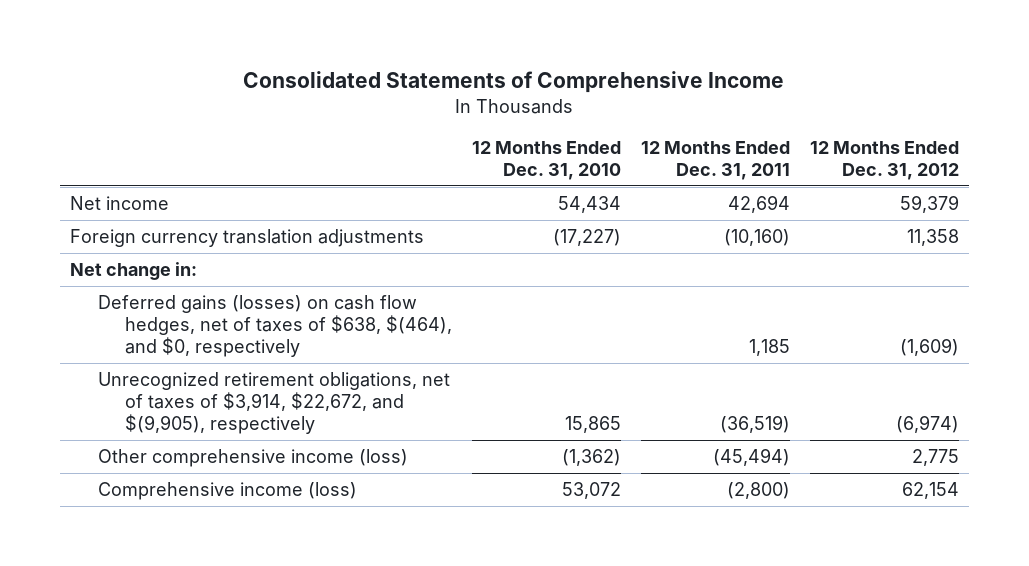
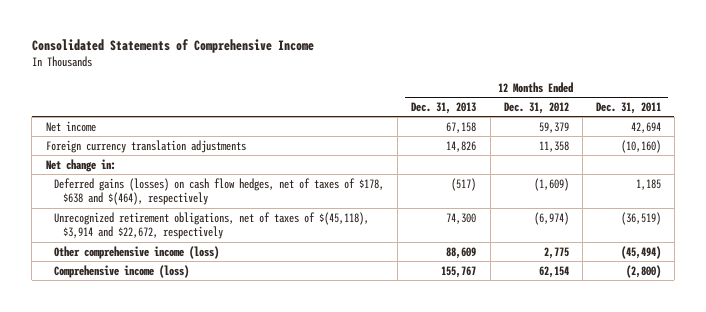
[471,141,621,180] 12 Months Ended Dec. 31, 2010 -> none
none -> [411,101,477,114] Dec. 31, 2013
[97,295,453,357] Deferred gains (losses) on cash flow hedges, net of taxes of $638, $(464), and $0, respectively -> [54,177,385,206] Deferred gains (losses) on cash flow hedges, net of taxes of $178, $638 and $(464), respectively
[97,372,450,434] Unrecognized retirement obligations, net of taxes of $3,914, $22,672, and $(9,905), respectively -> [54,211,370,240] Unrecognized retirement obligations, net of taxes of $(45,118), $3,914 and $22,672, respectively

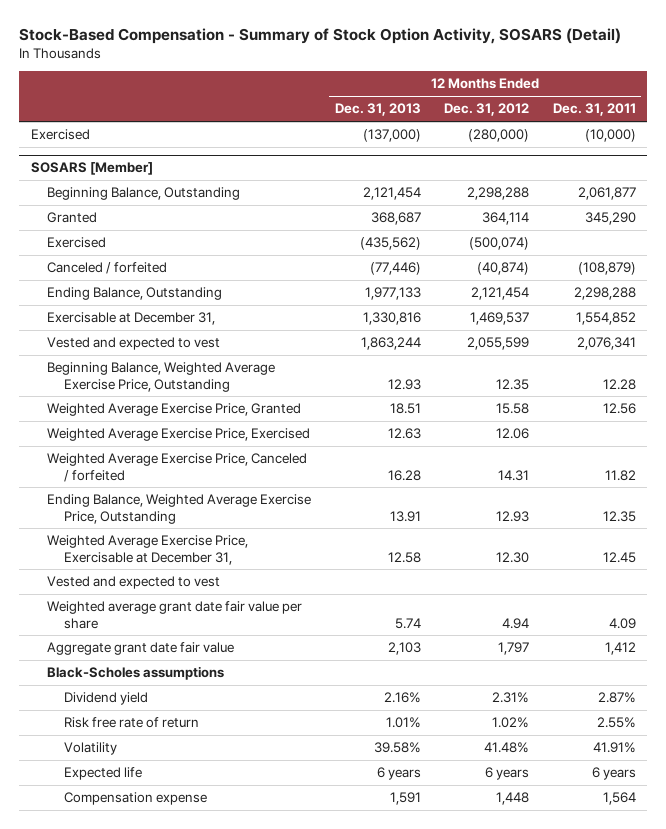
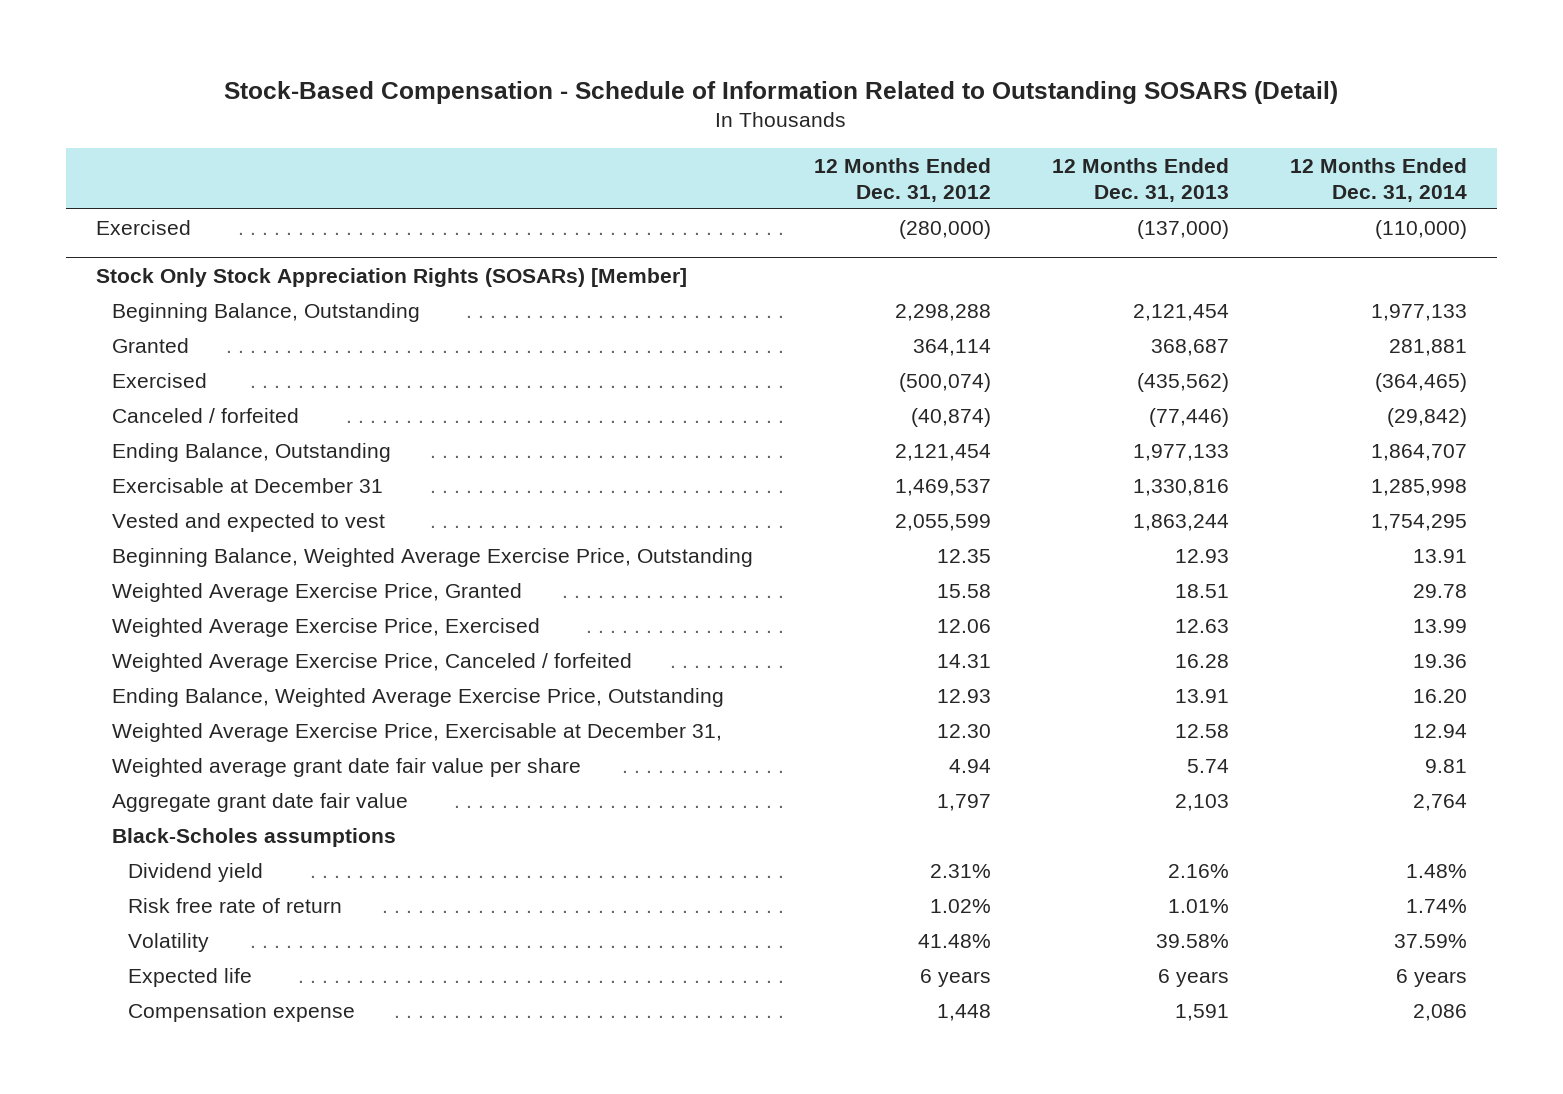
[19,27,622,44] Stock-Based Compensation - Summary of Stock Option Activity, SOSARS (Detail) -> [224,80,1339,104] Stock-Based Compensation - Schedule of Information Related to Outstanding SOSARS (Detail)
[552,103,636,117] Dec. 31, 2011 -> none
none -> [1289,157,1467,202] 12 Months Ended Dec. 31, 2014
[30,162,153,176] SOSARS [Member] -> none
none -> [96,267,688,287] Stock Only Stock Appreciation Rights (SOSARs) [Member]
[47,312,216,326] Exercisable at December 31, -> [112,477,384,493] Exercisable at December 31
[47,576,221,590] Vested and expected to vest -> none

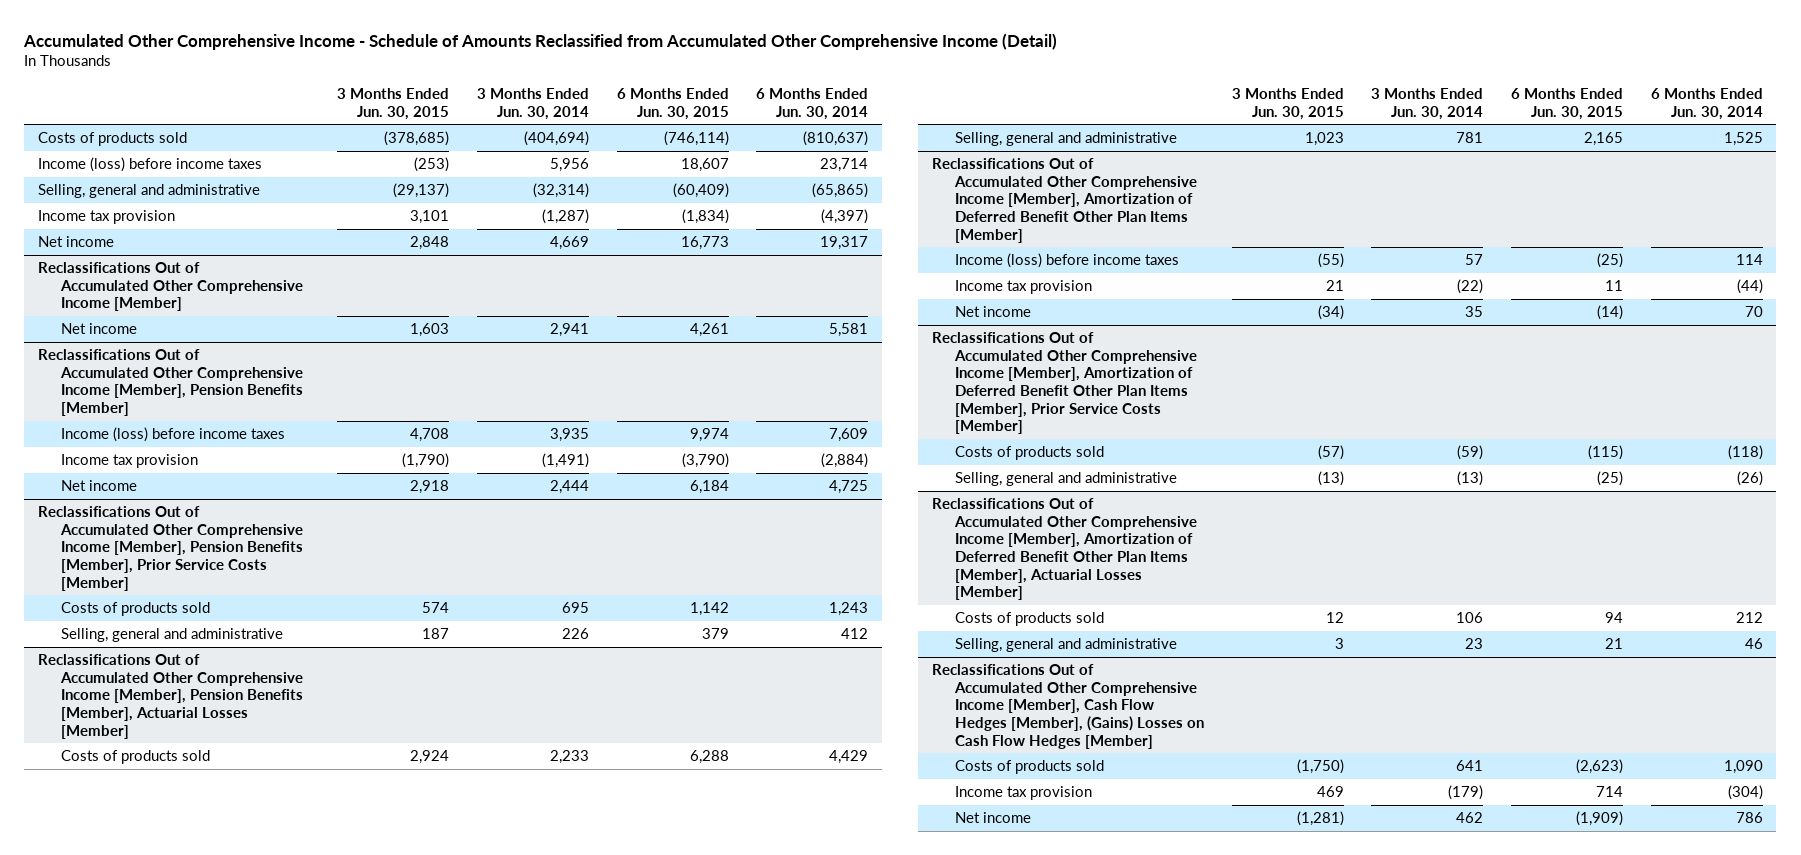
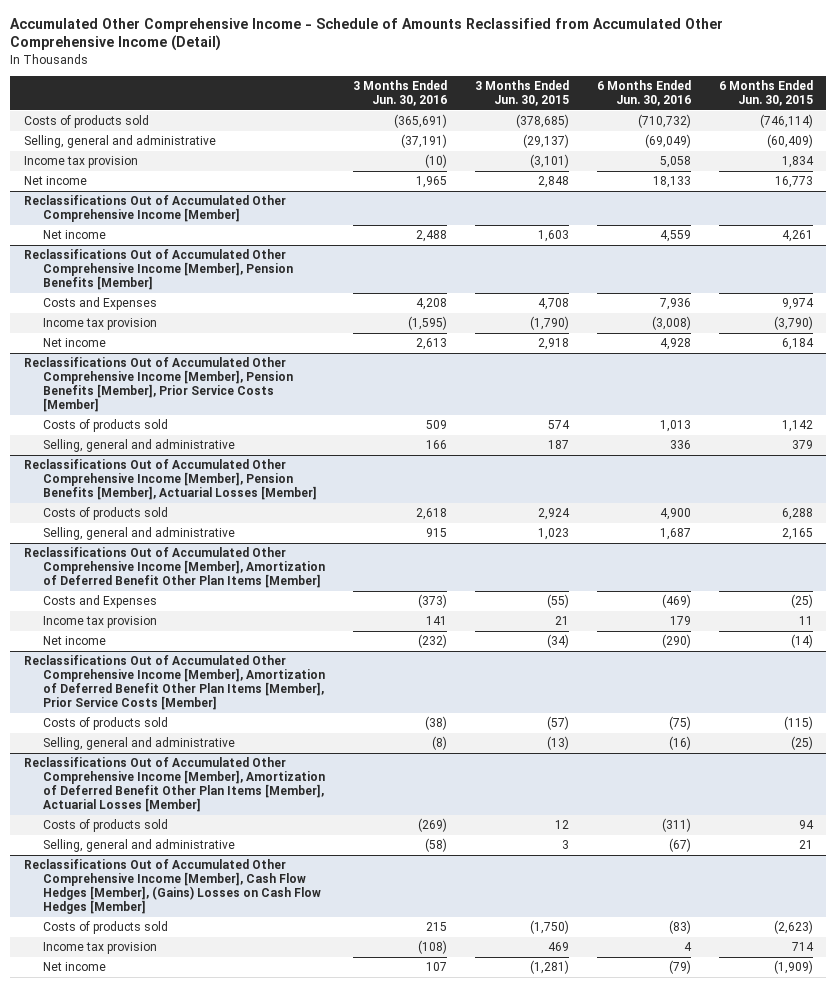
[477,88,590,120] 3 Months Ended Jun. 30, 2014 -> none
[756,88,869,120] 6 Months Ended Jun. 30, 2014 -> none
none -> [353,79,448,106] 3 Months Ended Jun. 30, 2016
none -> [596,79,691,106] 6 Months Ended Jun. 30, 2016
[38,157,263,173] Income (loss) before income taxes -> none
[410,210,450,225] 3,101 -> [529,154,569,169] (3,101)
[681,209,729,225] (1,834) -> [781,156,814,169] 1,834
[60,427,285,443] Income (loss) before income taxes -> [43,297,158,311] Costs and Expenses
[955,253,1180,269] Income (loss) before income taxes -> [43,595,158,609] Costs and Expenses

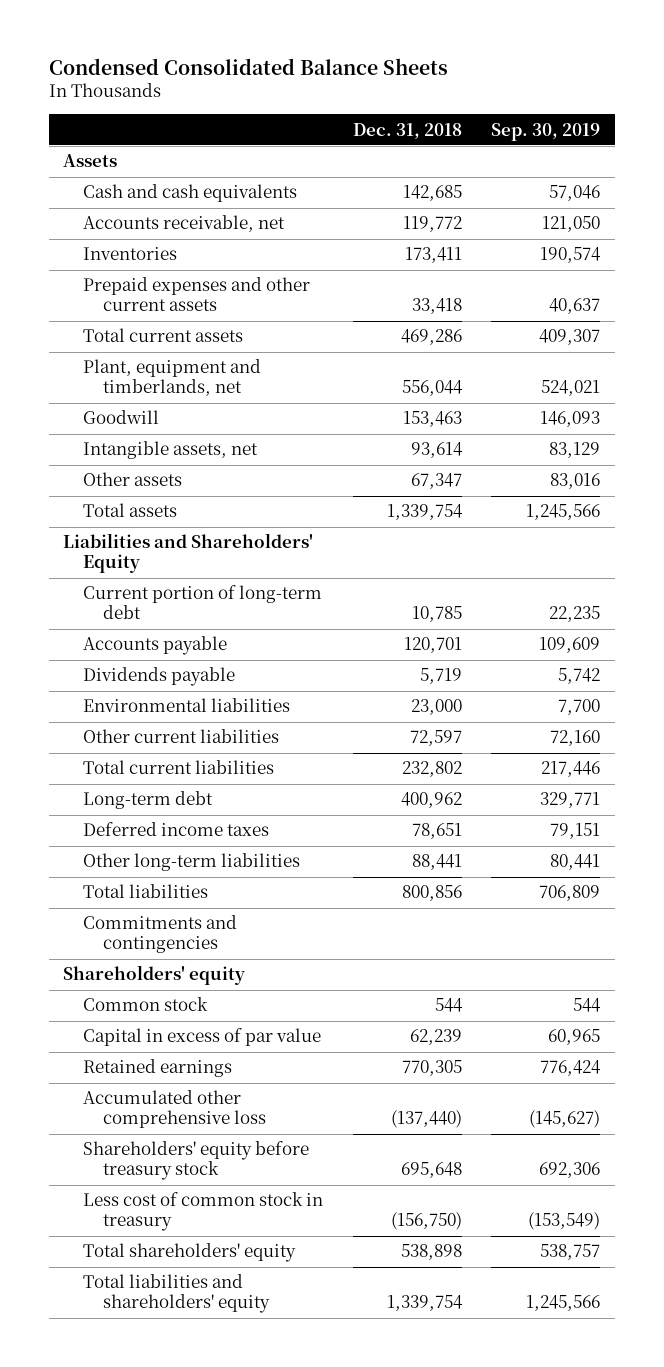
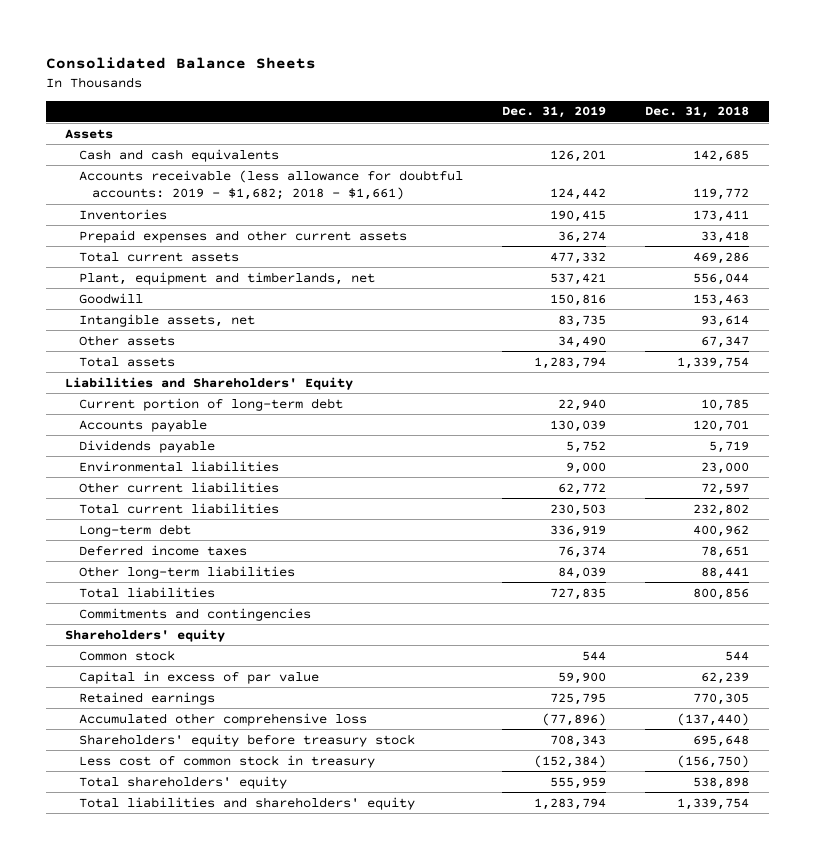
[48,57,448,75] Condensed Consolidated Balance Sheets -> [45,56,316,69] Consolidated Balance Sheets
[491,122,601,141] Sep. 30, 2019 -> none
none -> [502,106,607,119] Dec. 31, 2019
[83,215,286,233] Accounts receivable, net -> [78,169,463,201] Accounts receivable (less allowance for doubtful accounts: 2019 - $1,682; 2018 - $1,661)

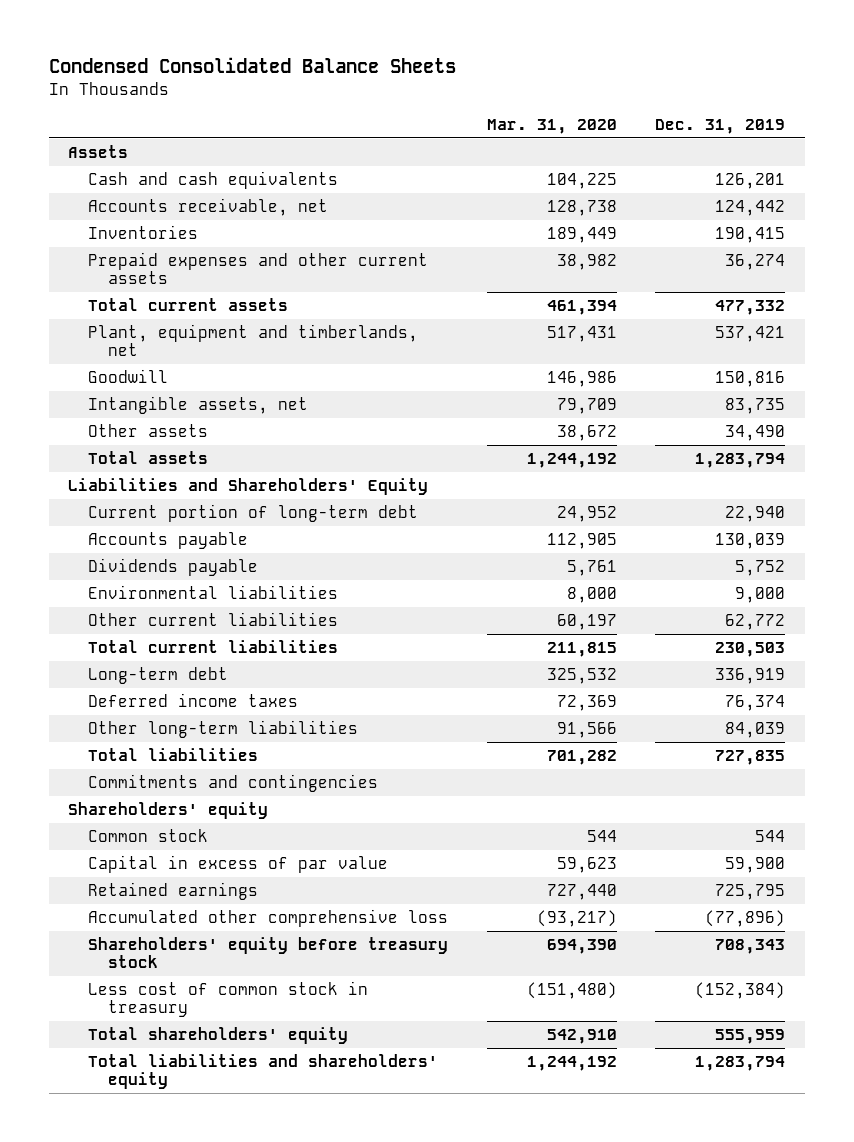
[45,56,316,69] Consolidated Balance Sheets -> [48,57,456,74] Condensed Consolidated Balance Sheets
[645,106,750,119] Dec. 31, 2018 -> none
none -> [486,118,617,134] Mar. 31, 2020
[78,169,463,201] Accounts receivable (less allowance for doubtful accounts: 2019 - $1,682; 2018 - $1,661) -> [87,197,328,216] Accounts receivable, net

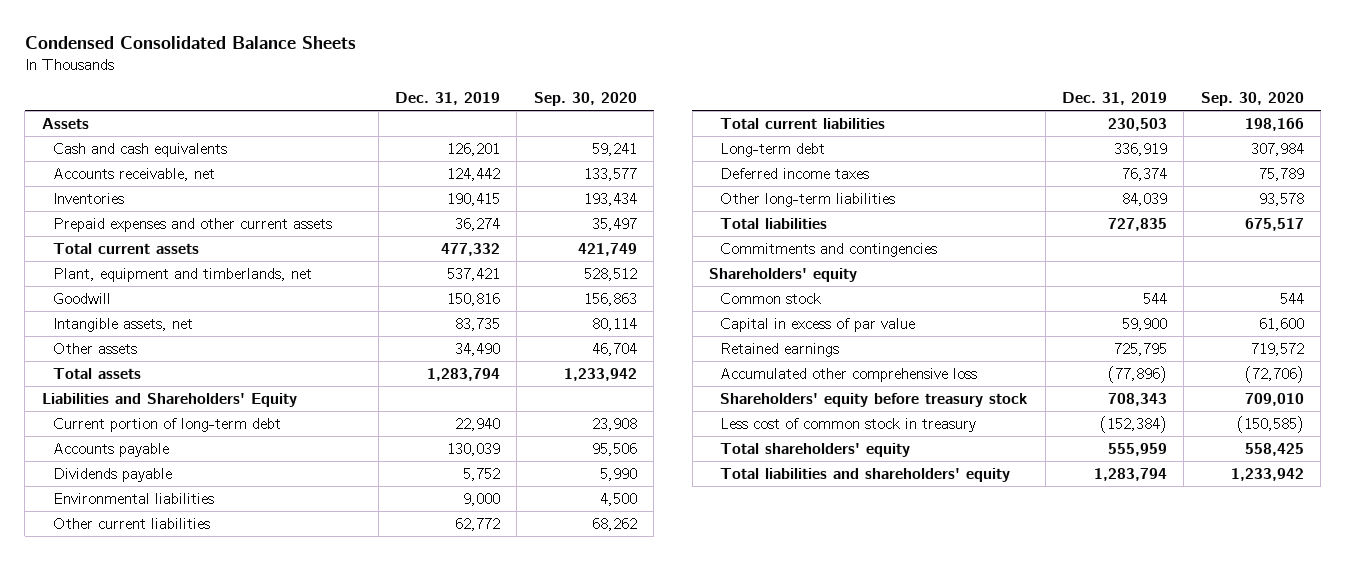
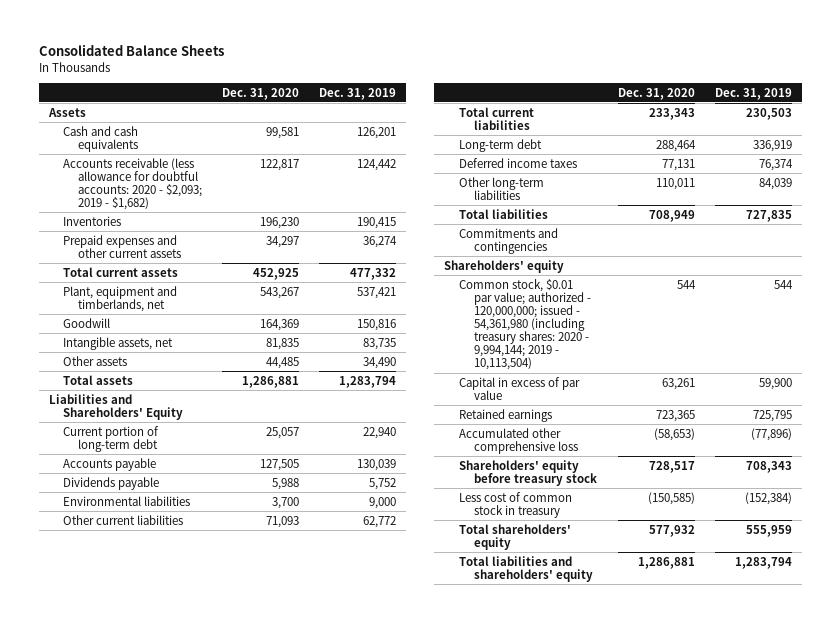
[24,35,356,49] Condensed Consolidated Balance Sheets -> [38,44,224,57] Consolidated Balance Sheets
[533,91,637,106] Sep. 30, 2020 -> none
none -> [222,87,300,100] Dec. 31, 2020
[53,167,216,181] Accounts receivable, net -> [63,157,203,210] Accounts receivable (less allowance for doubtful accounts: 2020 - $2,093; 2019 - $1,682)
[720,292,822,304] Common stock -> [459,278,591,371] Common stock, $0.01 par value; authorized - 120,000,000; issued - 54,361,980 (including treasury shares: 2020 - 9,994,144; 2019 - 10,113,504)

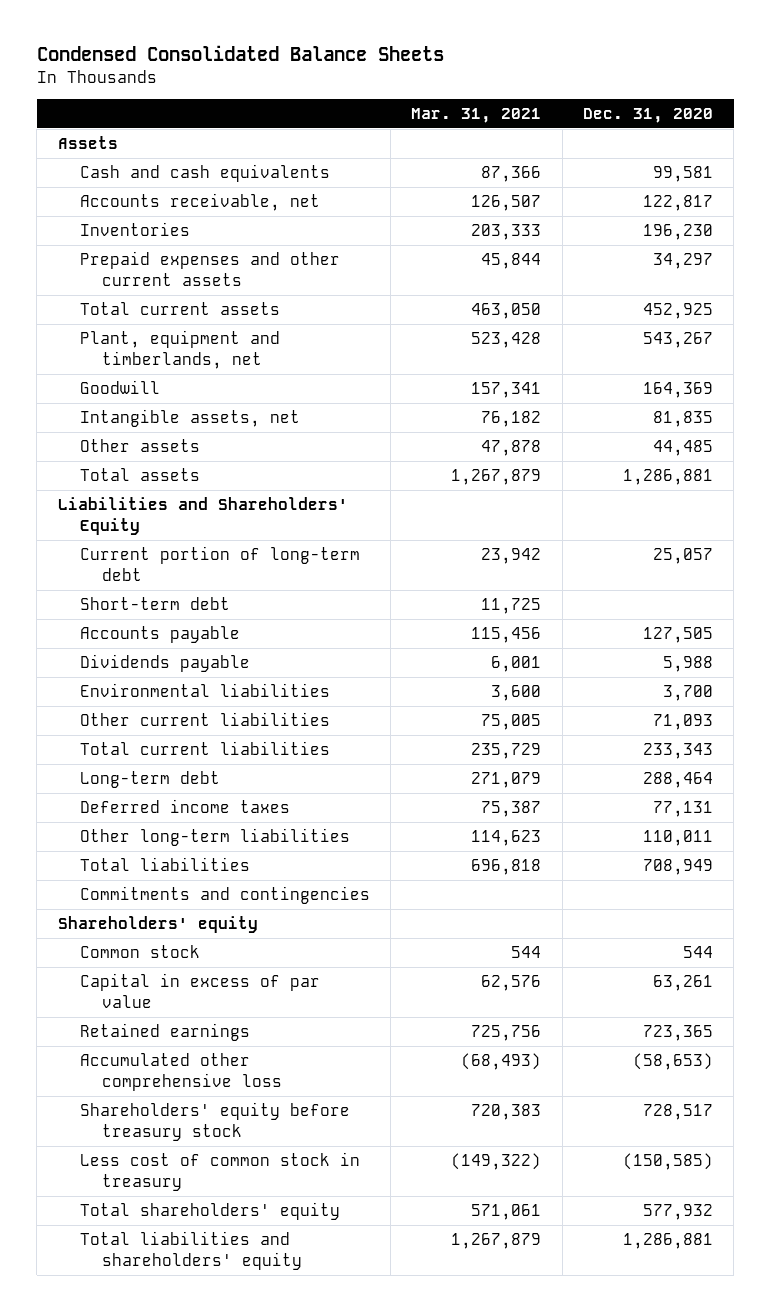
[38,44,224,57] Consolidated Balance Sheets -> [36,45,444,62] Condensed Consolidated Balance Sheets
[318,87,396,100] Dec. 31, 2019 -> none
none -> [411,107,542,123] Mar. 31, 2021
[63,157,203,210] Accounts receivable (less allowance for doubtful accounts: 2020 - $2,093; 2019 - $1,682) -> [79,193,320,212] Accounts receivable, net
none -> [79,597,230,611] Short-term debt
[459,278,591,371] Common stock, $0.01 par value; authorized - 120,000,000; issued - 54,361,980 (including treasury shares: 2020 - 9,994,144; 2019 - 10,113,504) -> [79,945,200,959] Common stock

